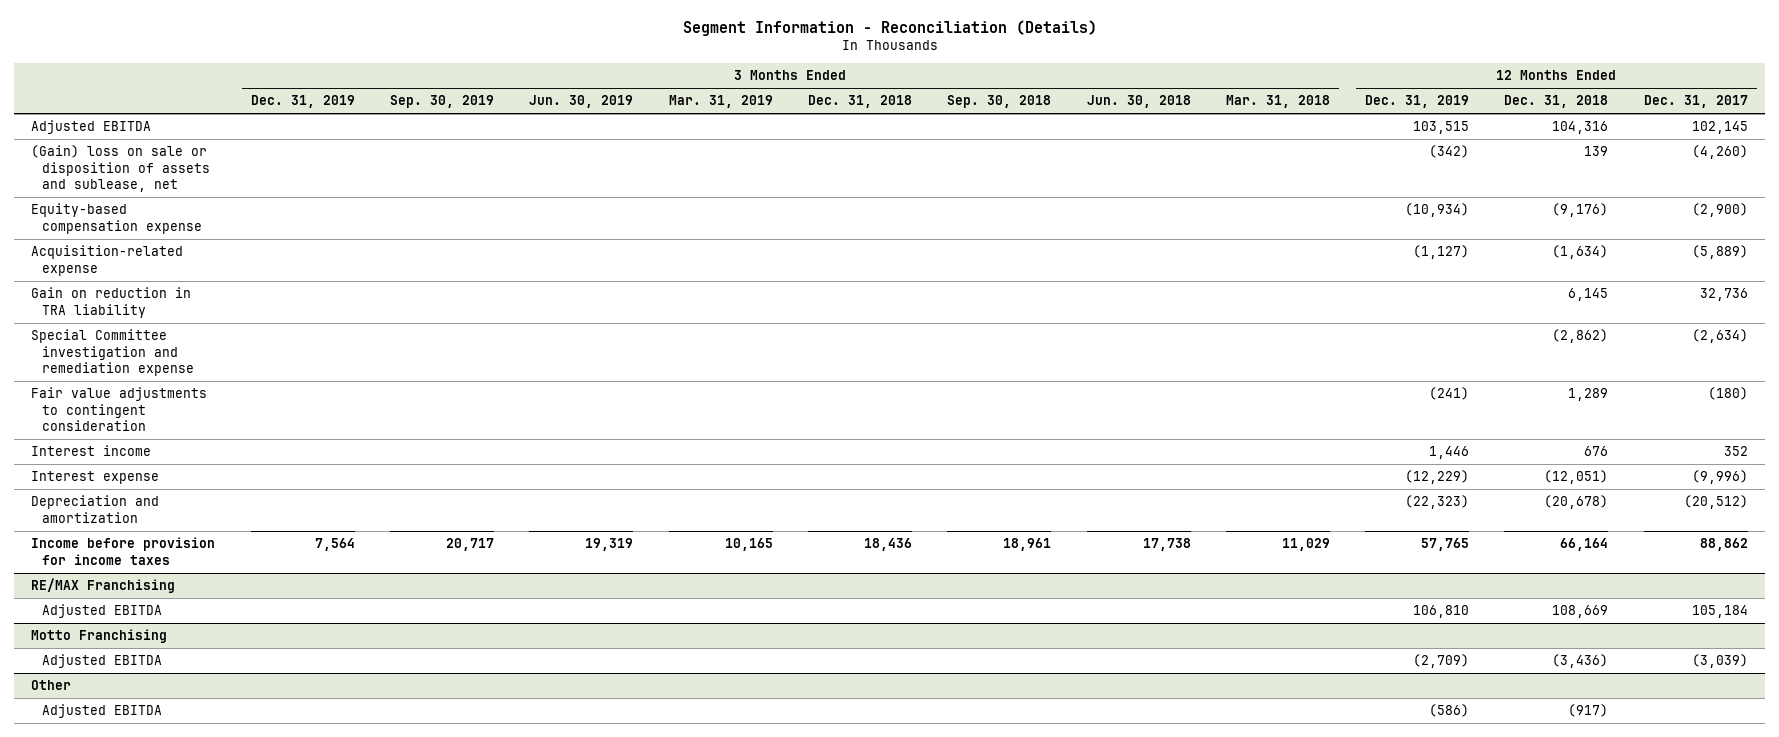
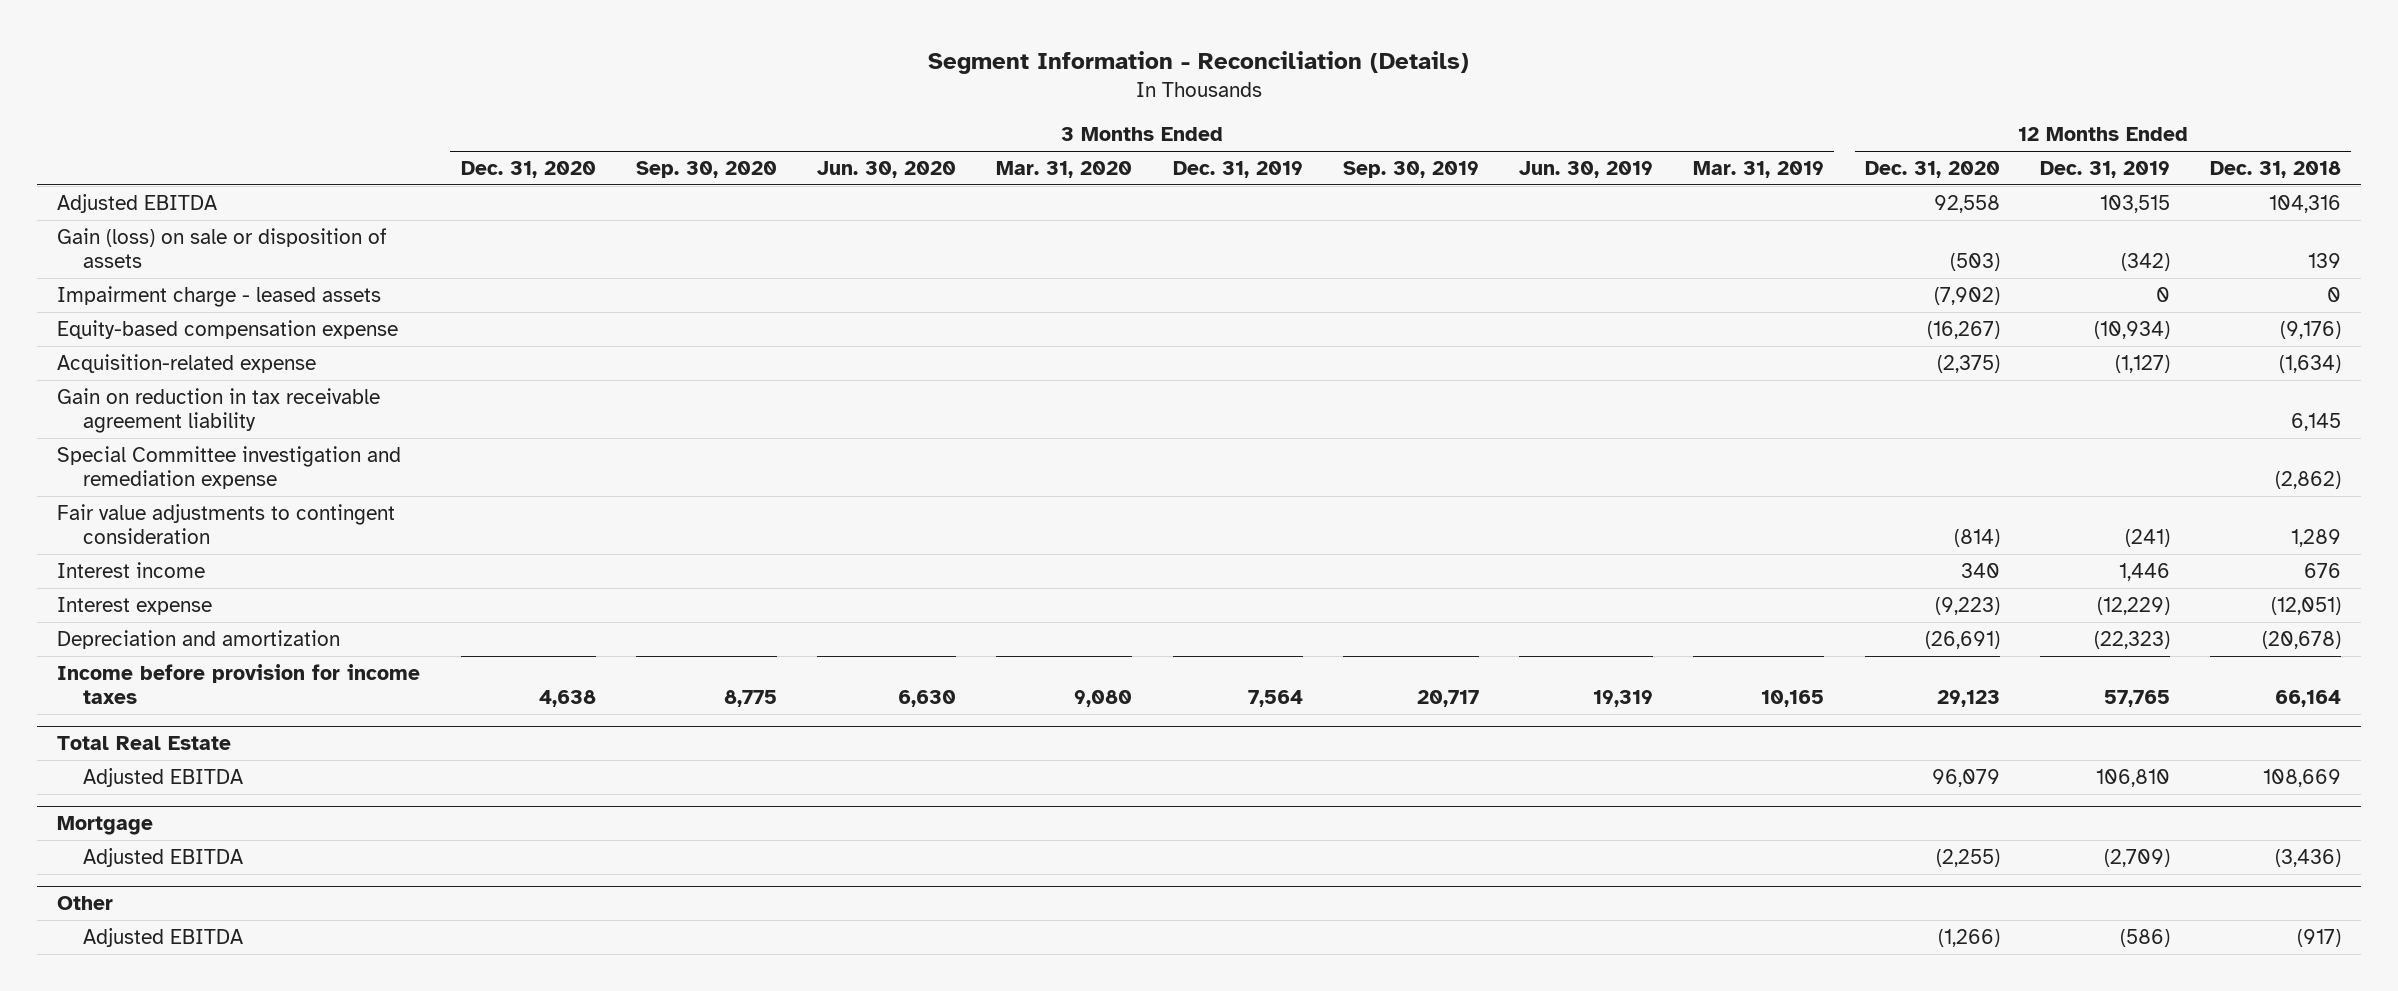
[807,95,912,109] Dec. 31, 2018 -> none
[947,95,1052,109] Sep. 30, 2018 -> none
[1086,95,1191,109] Jun. 30, 2018 -> none
[1225,95,1330,109] Mar. 31, 2018 -> none
[1643,95,1748,109] Dec. 31, 2017 -> none
none -> [460,160,596,178] Dec. 31, 2020
none -> [635,160,777,178] Sep. 30, 2020
none -> [817,160,957,178] Jun. 30, 2020
none -> [996,160,1133,178] Mar. 31, 2020
none -> [1864,160,2000,178] Dec. 31, 2020
[31,145,210,192] (Gain) loss on sale or disposition of assets and sublease, net -> [57,227,388,268] Gain (loss) on sale or disposition of assets
none -> [57,285,382,307] Impairment charge - leased assets
[31,287,192,318] Gain on reduction in TRA liability -> [57,387,381,433] Gain on reduction in tax receivable agreement liability
[31,578,176,594] RE/MAX Franchising -> none
none -> [57,735,232,750] Total Real Estate
[31,629,168,644] Motto Franchising -> none
none -> [57,815,154,835] Mortgage

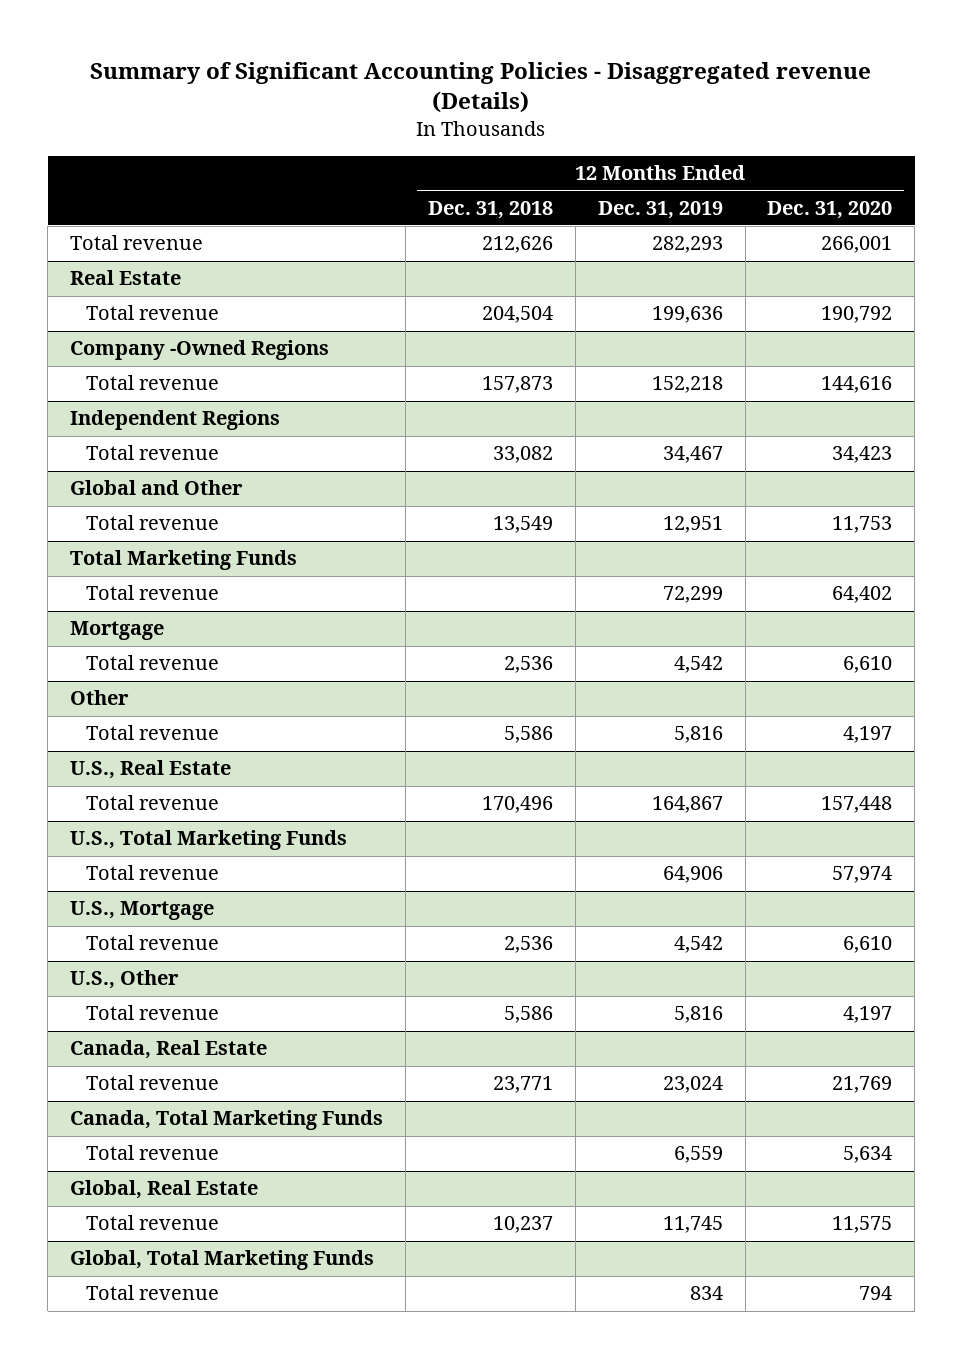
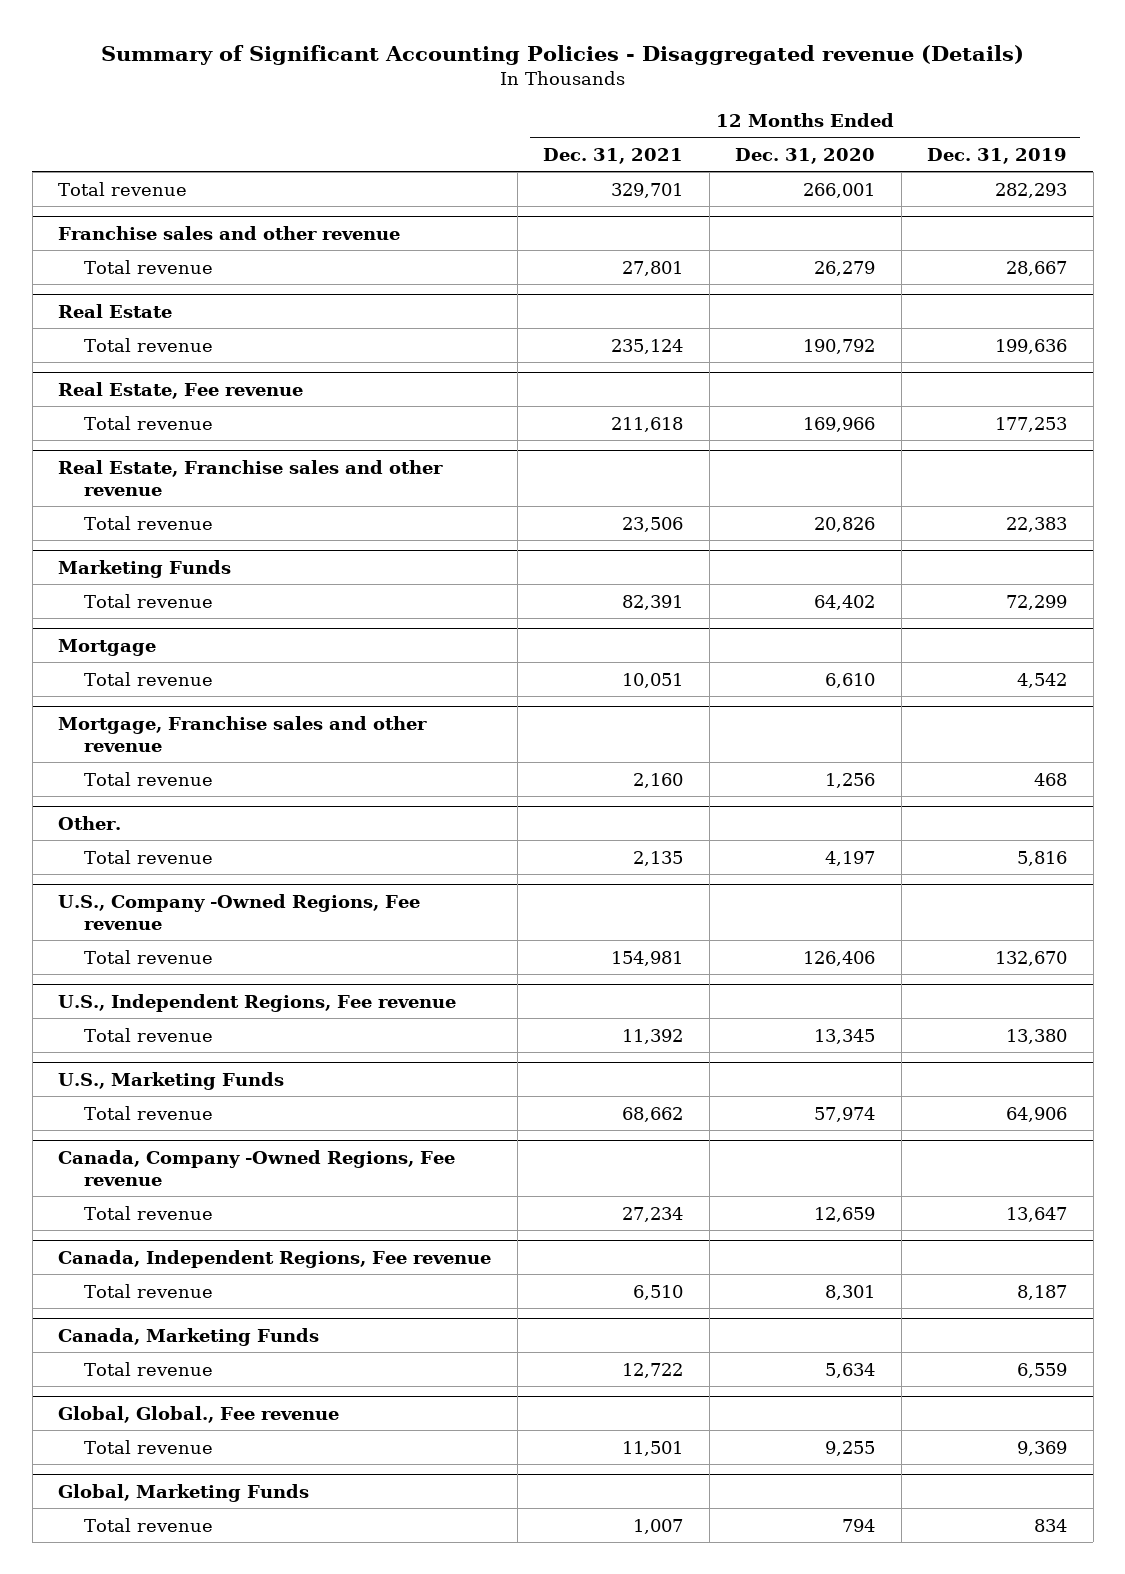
[427,200,553,219] Dec. 31, 2018 -> none
none -> [543,147,684,164] Dec. 31, 2021
none -> [58,226,401,241] Franchise sales and other revenue
none -> [84,259,214,274] Total revenue
[70,340,330,361] Company -Owned Regions -> none
[70,410,281,431] Independent Regions -> none
[70,480,244,496] Global and Other -> none
[85,515,219,531] Total revenue -> none
none -> [58,382,304,400] Real Estate, Fee revenue
[651,376,723,394] 152,218 -> [995,416,1068,432] 177,253
[821,376,893,394] 144,616 -> [803,416,876,432] 169,966
none -> [58,460,444,496] Real Estate, Franchise sales and other revenue
[662,446,723,464] 34,467 -> [1006,516,1068,532] 22,383
[832,446,893,464] 34,423 -> [814,516,876,532] 20,826
[70,550,298,571] Total Marketing Funds -> [58,560,232,579] Marketing Funds
none -> [58,716,428,752] Mortgage, Franchise sales and other revenue
none -> [84,771,214,786] Total revenue
[70,690,130,706] Other -> [58,816,122,831] Other.
[70,760,232,780] U.S., Real Estate -> none
none -> [58,894,421,930] U.S., Company -Owned Regions, Fee revenue
[651,796,723,814] 164,867 -> [995,950,1068,966] 132,670
[821,796,893,814] 157,448 -> [803,950,876,966] 126,406
none -> [58,994,457,1013] U.S., Independent Regions, Fee revenue
none -> [84,1027,214,1042] Total revenue
[70,830,348,851] U.S., Total Marketing Funds -> [58,1072,285,1091] U.S., Marketing Funds
[70,901,215,921] U.S., Mortgage -> none
[70,970,180,990] U.S., Other -> none
[70,1040,268,1060] Canada, Real Estate -> none
[85,1075,219,1091] Total revenue -> none
none -> [58,1150,456,1186] Canada, Company -Owned Regions, Fee revenue
[673,936,723,954] 4,542 -> [1006,1206,1068,1222] 13,647
[843,936,893,954] 6,610 -> [814,1206,876,1222] 12,659
none -> [58,1250,492,1269] Canada, Independent Regions, Fee revenue
[673,1006,723,1024] 5,816 -> [1017,1284,1068,1300] 8,187
[843,1006,893,1024] 4,197 -> [825,1284,876,1300] 8,301
[70,1110,384,1131] Canada, Total Marketing Funds -> [58,1328,320,1347] Canada, Marketing Funds
[70,1180,259,1200] Global, Real Estate -> none
none -> [58,1406,340,1424] Global, Global., Fee revenue
[662,1216,723,1234] 11,745 -> [1017,1440,1068,1456] 9,369
[832,1216,893,1234] 11,575 -> [825,1440,876,1456] 9,255
[70,1250,375,1271] Global, Total Marketing Funds -> [58,1484,310,1503] Global, Marketing Funds

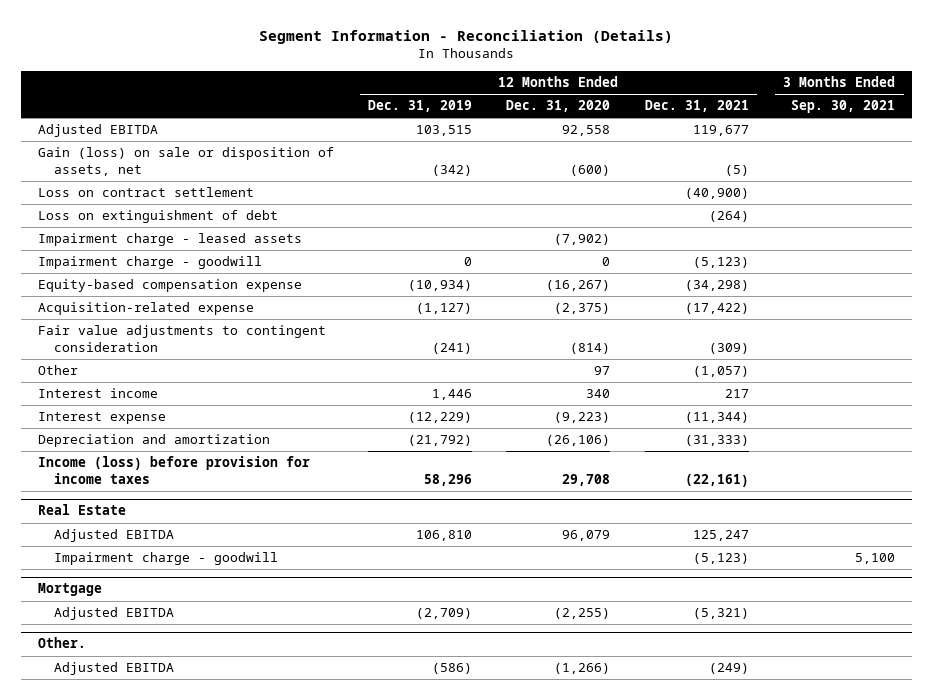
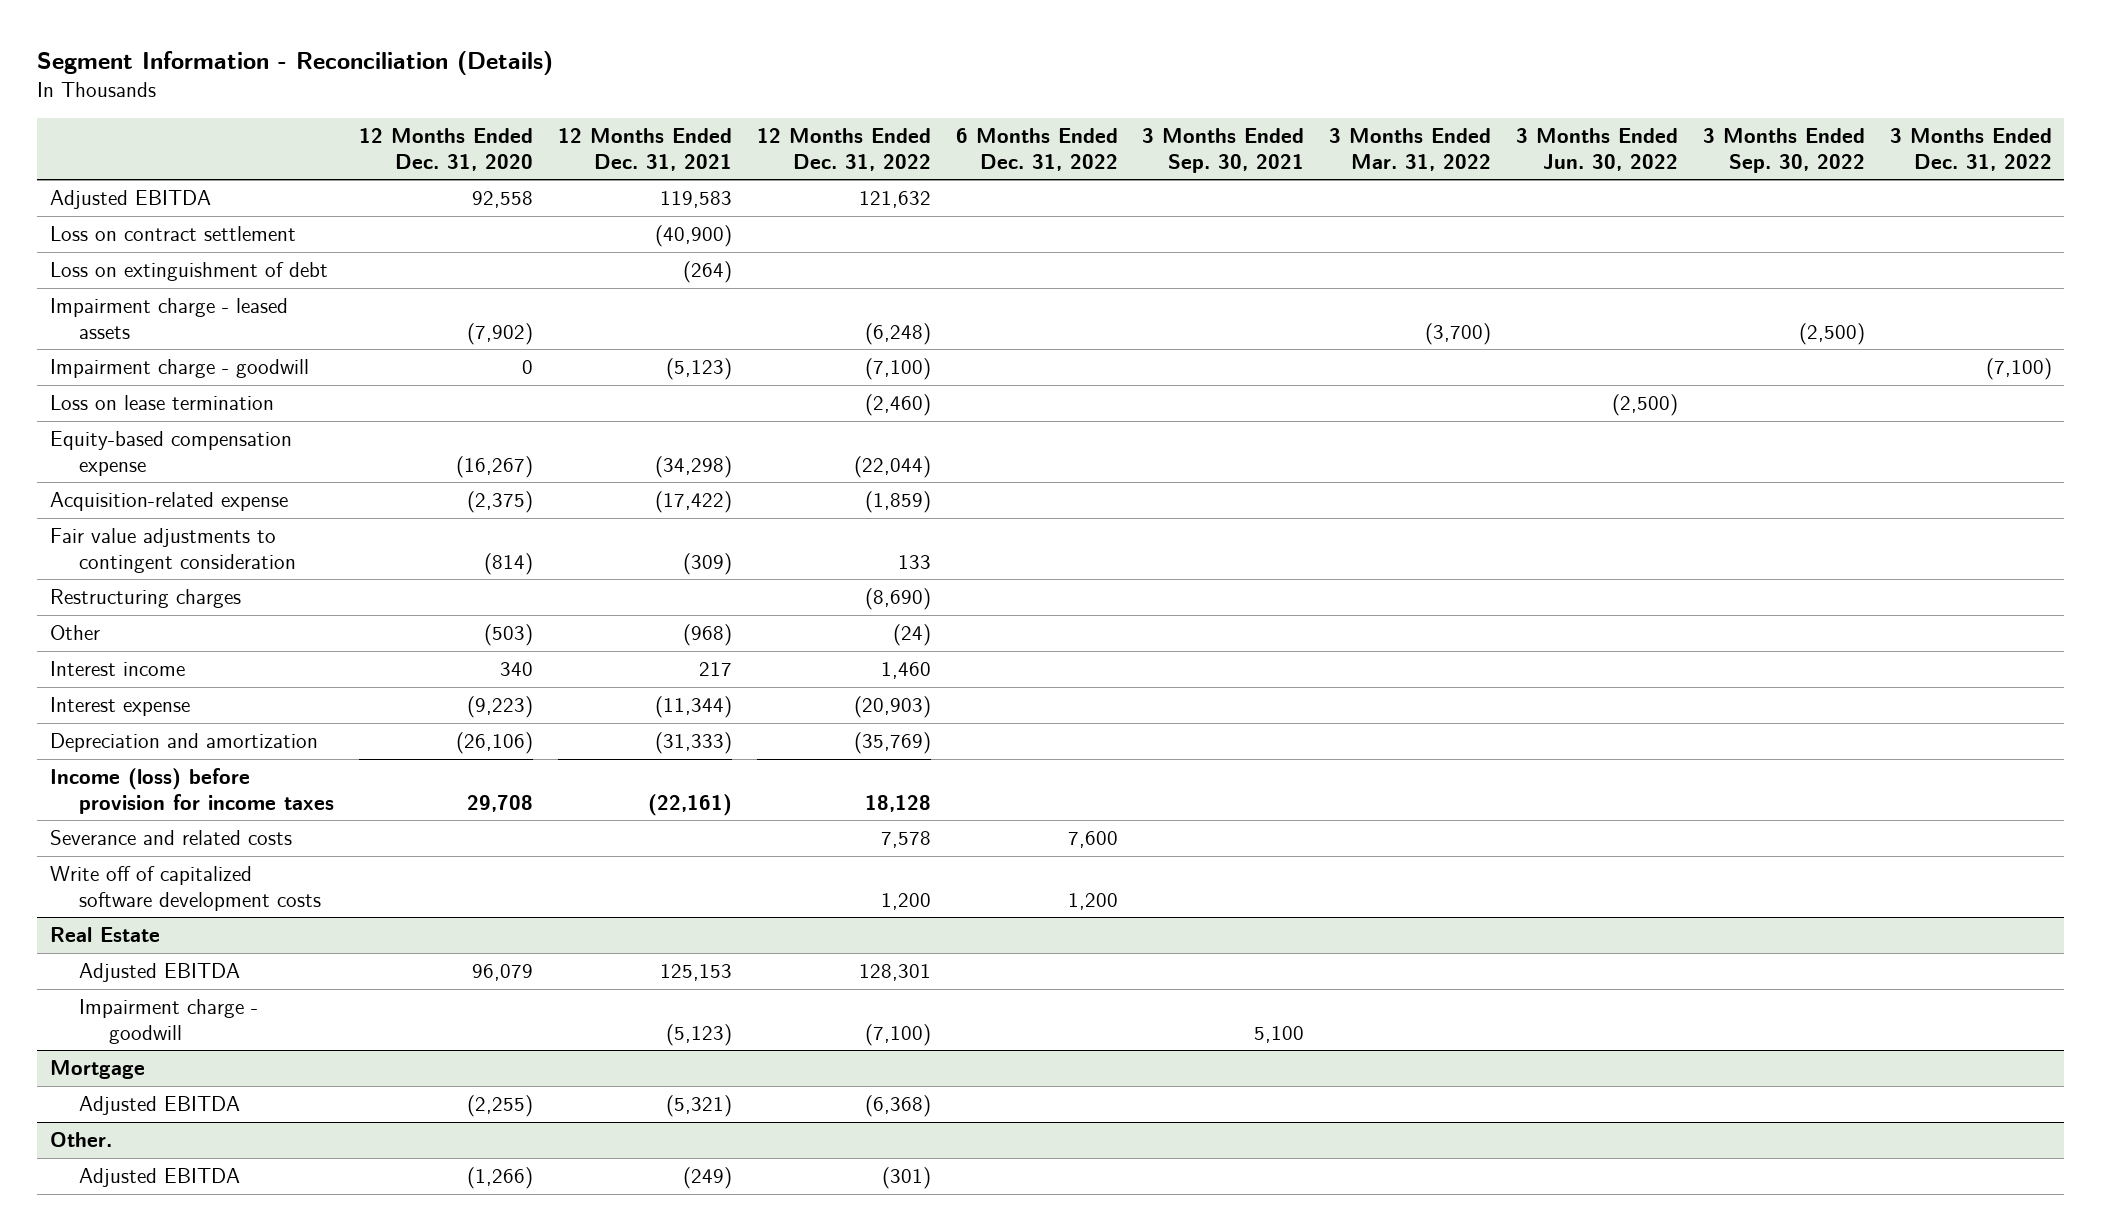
[368,100,473,113] Dec. 31, 2019 -> none
none -> [756,128,931,171] 12 Months Ended Dec. 31, 2022
none -> [955,128,1118,171] 6 Months Ended Dec. 31, 2022
none -> [1329,128,1492,171] 3 Months Ended Mar. 31, 2022
none -> [1516,128,1679,171] 3 Months Ended Jun. 30, 2022
none -> [1702,128,1865,173] 3 Months Ended Sep. 30, 2022
none -> [1889,128,2052,171] 3 Months Ended Dec. 31, 2022
[37,147,334,176] Gain (loss) on sale or disposition of assets, net -> none
[692,125,749,137] 119,677 -> [660,191,733,209] 119,583
none -> [49,395,274,411] Loss on lease termination
none -> [49,589,241,609] Restructuring charges
[594,366,611,376] 97 -> [484,624,534,647] (503)
[692,366,749,378] (1,057) -> [683,624,733,647] (968)
none -> [49,830,292,846] Severance and related costs
none -> [49,866,322,911] Write off of capitalized software development costs
[692,530,749,542] 125,247 -> [660,964,733,982] 125,153

